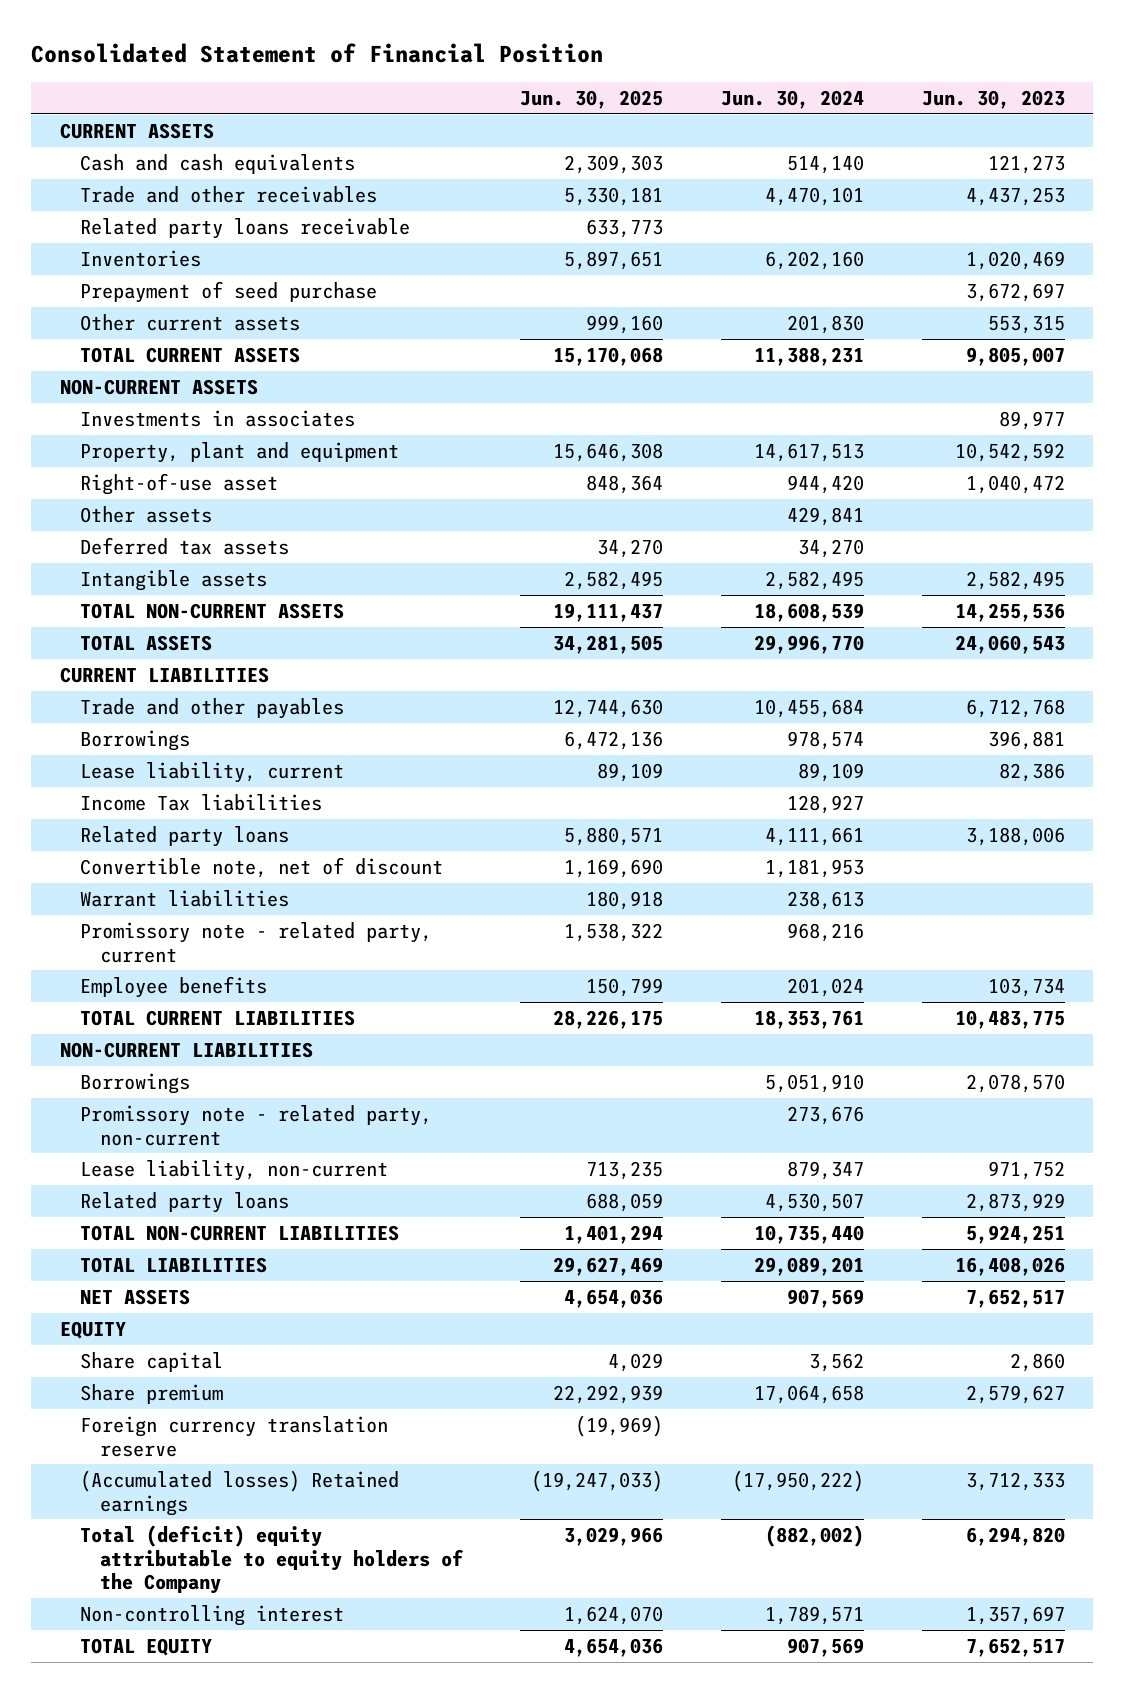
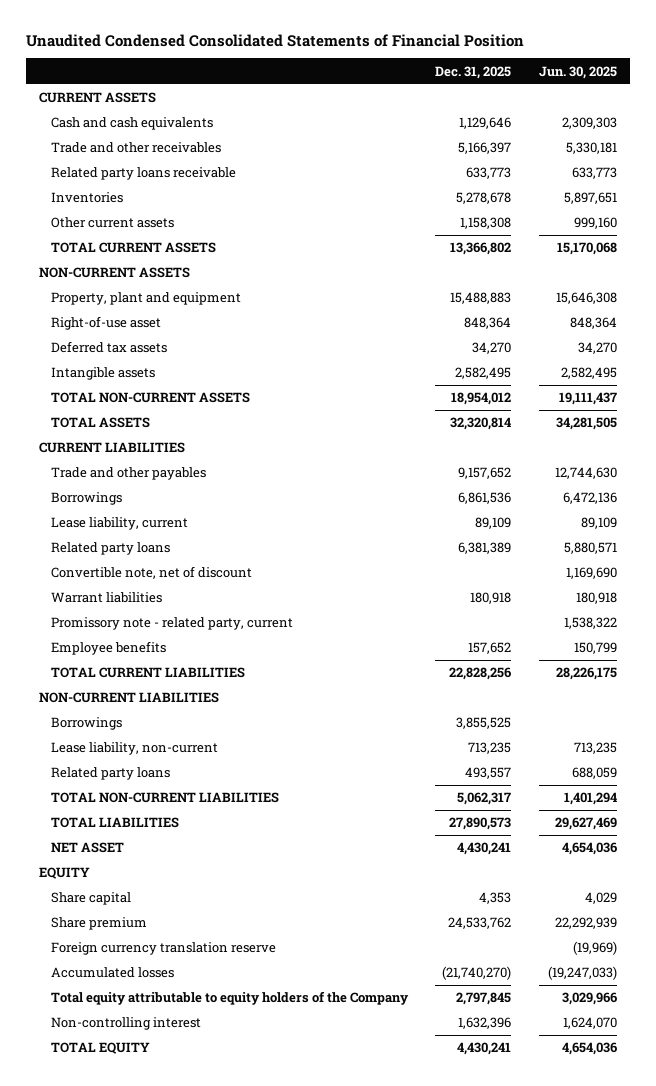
[31,43,604,64] Consolidated Statement of Financial Position -> [25,33,524,47] Unaudited Condensed Consolidated Statements of Financial Position
[720,89,864,109] Jun. 30, 2024 -> none
[921,89,1065,109] Jun. 30, 2023 -> none
none -> [435,65,512,79] Dec. 31, 2025
[79,280,377,303] Prepayment of seed purchase -> none
[79,409,355,427] Investments in associates -> none
[79,505,212,523] Other assets -> none
[79,793,322,811] Income Tax liabilities -> none
[79,1104,432,1146] Promissory note - related party, non-current -> none
[79,1288,190,1305] NET ASSETS -> [51,842,125,854] NET ASSET
[79,1469,399,1516] (Accumulated losses) Retained earnings -> [51,967,175,979] Accumulated losses
[79,1524,464,1595] Total (deficit) equity attributable to equity holders of the Company -> [51,991,410,1006] Total equity attributable to equity holders of the Company

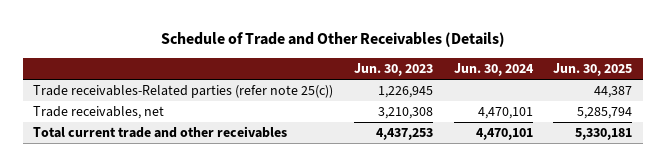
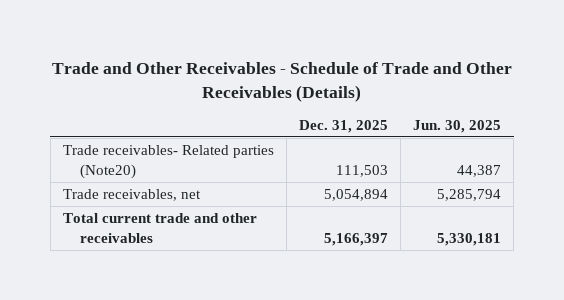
[160,32,505,48] Schedule of Trade and Other Receivables (Details) -> [51,61,512,102] Trade and Other Receivables - Schedule of Trade and Other Receivables (Details)
[353,63,433,77] Jun. 30, 2023 -> none
[453,63,534,77] Jun. 30, 2024 -> none
none -> [298,119,388,133] Dec. 31, 2025
[33,85,334,99] Trade receivables-Related parties (refer note 25(c)) -> [62,145,274,179] Trade receivables- Related parties (Note20)

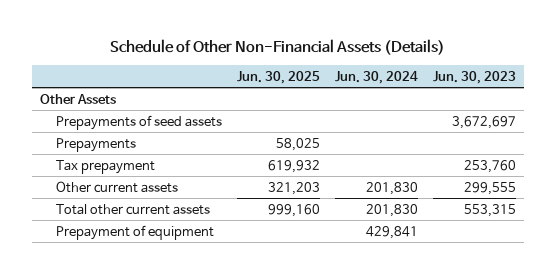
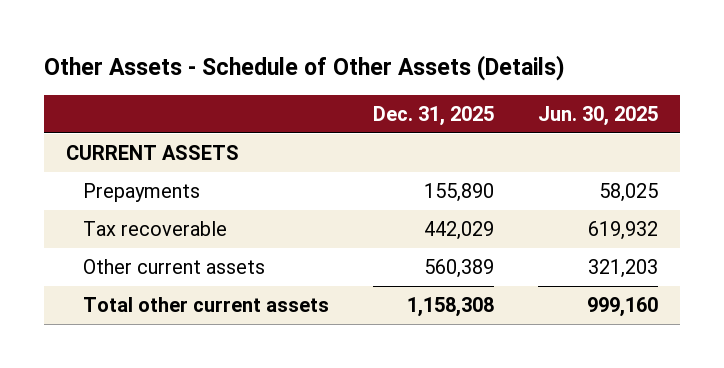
[110,39,446,56] Schedule of Other Non-Financial Assets (Details) -> [43,55,565,82] Other Assets - Schedule of Other Assets (Details)
[335,70,419,84] Jun. 30, 2024 -> none
[433,70,517,84] Jun. 30, 2023 -> none
none -> [373,105,495,126] Dec. 31, 2025
[39,93,116,104] Other Assets -> none
[55,114,222,130] Prepayments of seed assets -> none
none -> [66,144,240,160] CURRENT ASSETS
[55,159,155,174] Tax prepayment -> [82,220,227,236] Tax recoverable
[55,224,214,240] Prepayment of equipment -> none

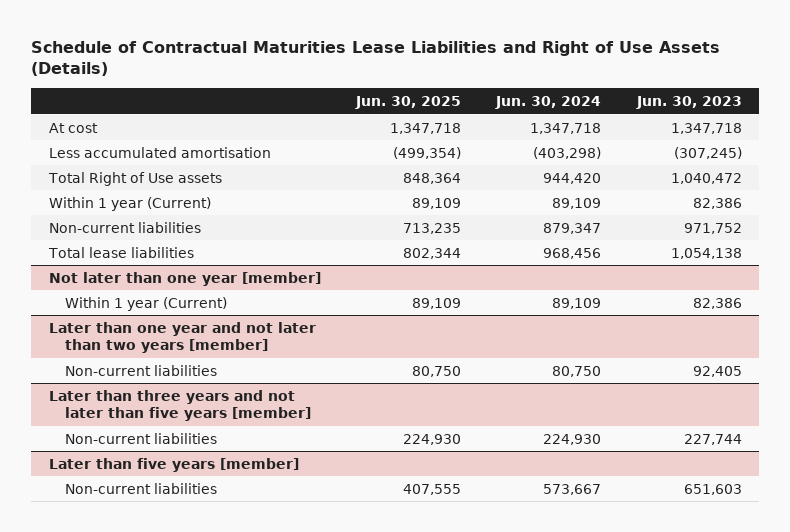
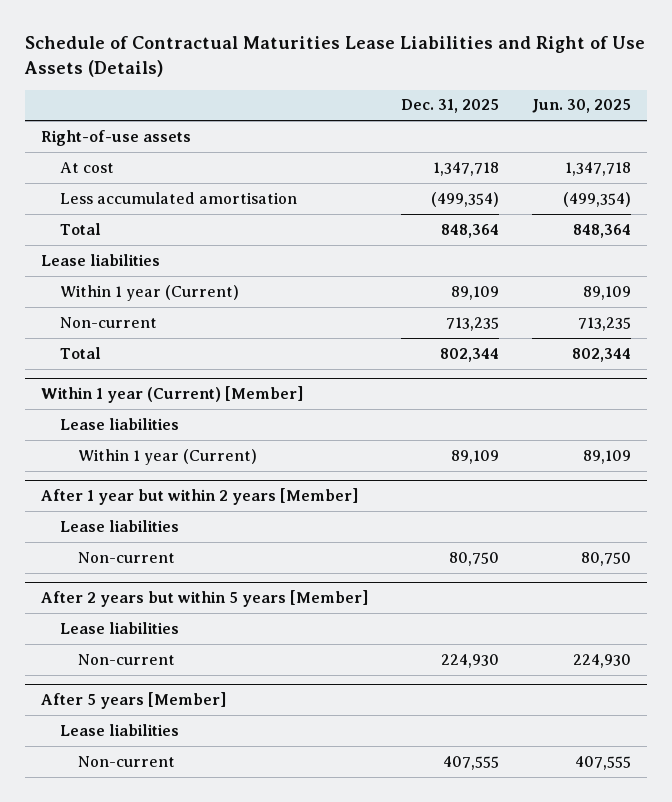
[495,96,602,110] Jun. 30, 2024 -> none
[635,96,742,110] Jun. 30, 2023 -> none
none -> [400,99,499,114] Dec. 31, 2025
none -> [41,129,192,146] Right-of-use assets
[47,171,222,186] Total Right of Use assets -> [59,222,101,235] Total
none -> [41,253,161,266] Lease liabilities
[48,221,201,233] Non-current liabilities -> [59,316,157,328] Non-current
[47,246,194,258] Total lease liabilities -> [59,346,101,359] Total
[48,271,321,286] Not later than one year [member] -> [41,386,304,404] Within 1 year (Current) [Member]
none -> [59,417,179,430] Lease liabilities
[48,321,316,354] Later than one year and not later than two years [member] -> [41,488,359,506] After 1 year but within 2 years [Member]
none -> [59,519,179,532] Lease liabilities
[65,364,218,376] Non-current liabilities -> [78,551,176,563] Non-current
[48,389,312,422] Later than three years and not later than five years [member] -> [41,590,369,608] After 2 years but within 5 years [Member]
none -> [59,621,179,634] Lease liabilities
[65,432,218,444] Non-current liabilities -> [78,653,176,665] Non-current
[48,457,299,472] Later than five years [member] -> [41,692,227,710] After 5 years [Member]
none -> [59,723,179,736] Lease liabilities
[65,482,218,494] Non-current liabilities -> [78,755,176,767] Non-current

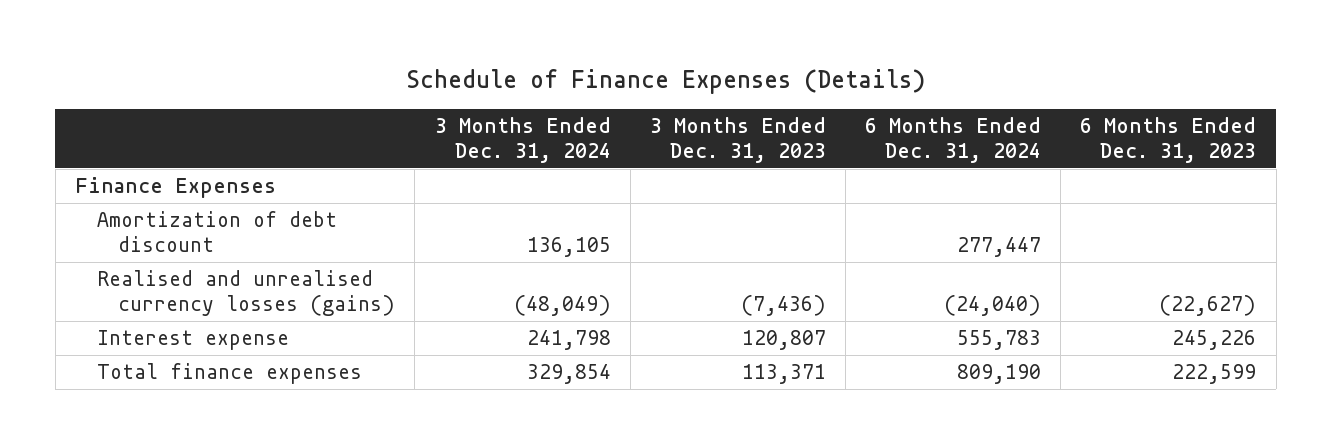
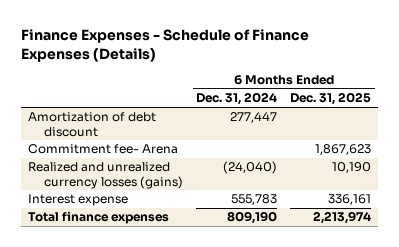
[405,68,925,94] Schedule of Finance Expenses (Details) -> [21,29,310,62] Finance Expenses - Schedule of Finance Expenses (Details)
[434,117,611,163] 3 Months Ended Dec. 31, 2024 -> none
[649,117,826,163] 3 Months Ended Dec. 31, 2023 -> none
[1080,117,1257,163] 6 Months Ended Dec. 31, 2023 -> none
none -> [290,92,372,106] Dec. 31, 2025
[74,177,276,199] Finance Expenses -> none
none -> [28,144,179,155] Commitment fee- Arena
[96,270,396,317] Realised and unrealised currency losses (gains) -> [28,162,184,189] Realized and unrealized currency losses (gains)

